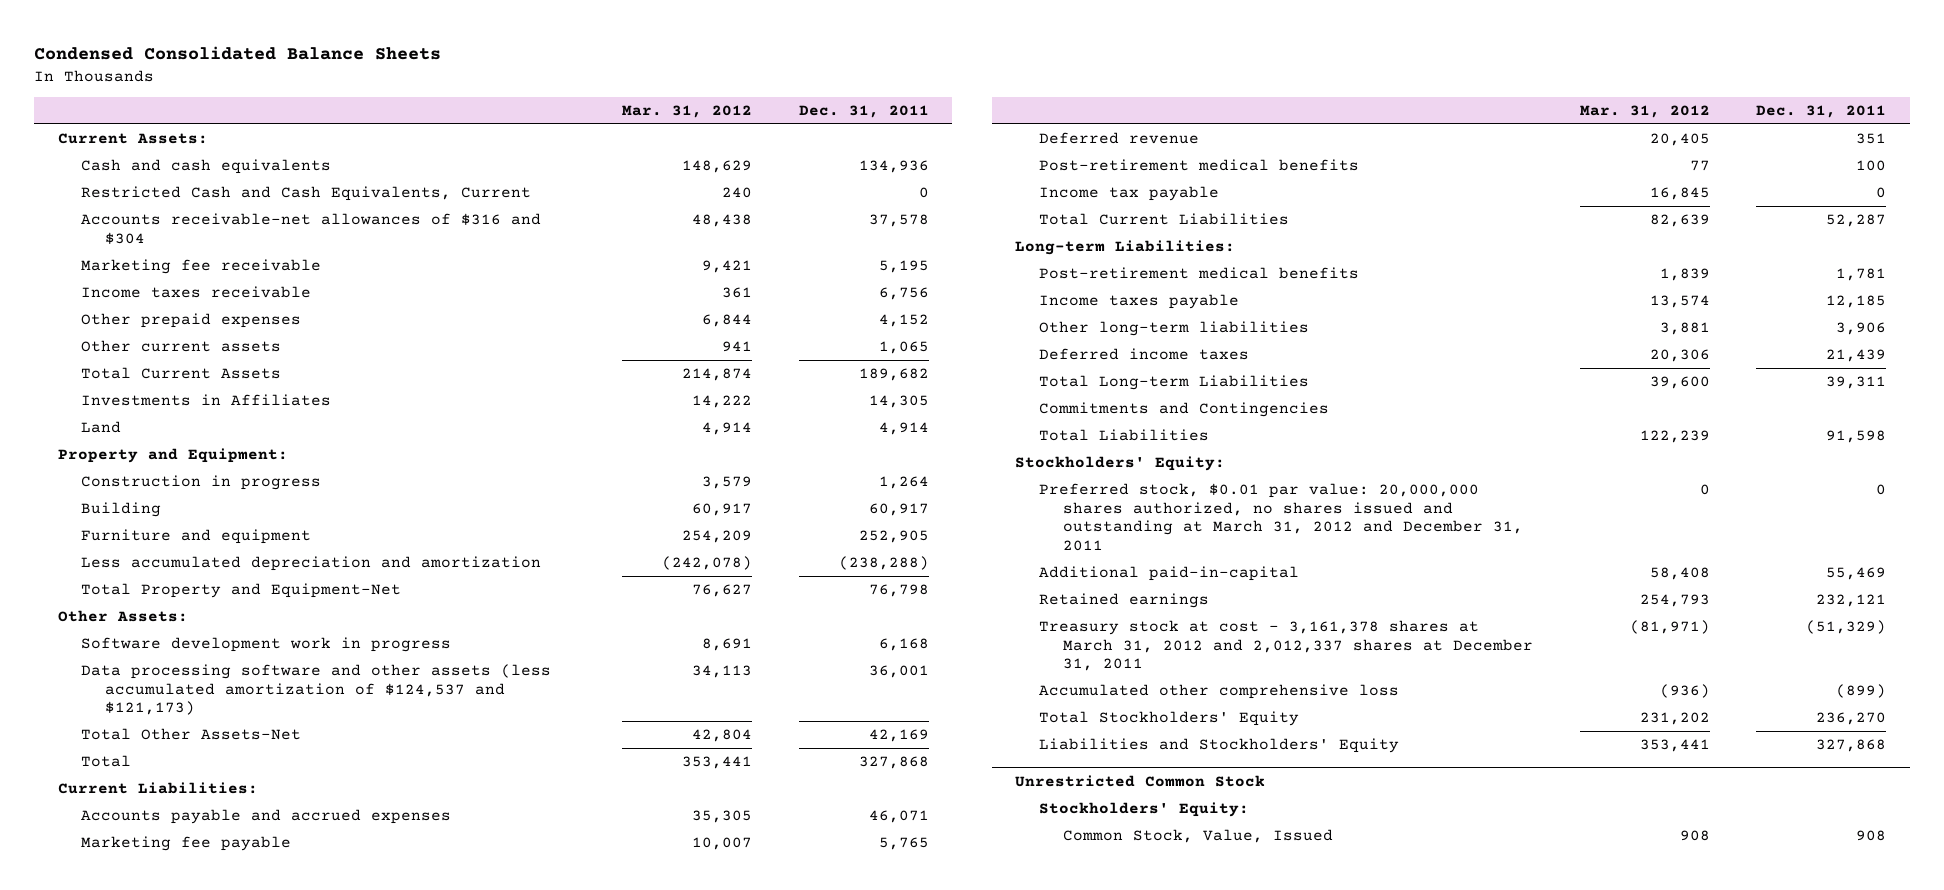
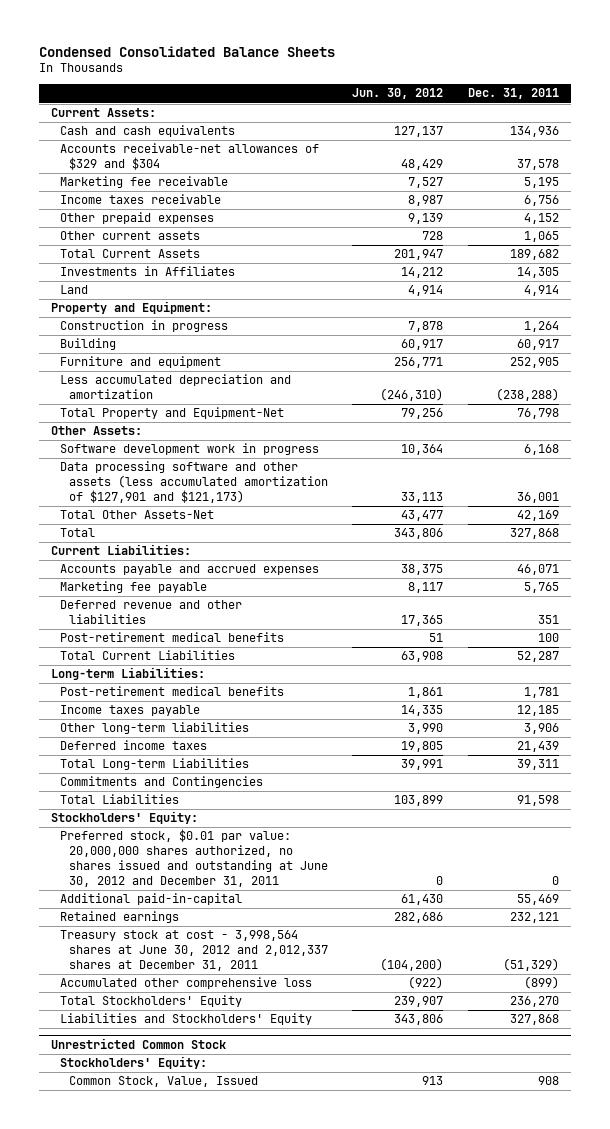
[621,104,752,118] Mar. 31, 2012 -> none
none -> [352,88,444,100] Jun. 30, 2012
[81,186,532,202] Restricted Cash and Cash Equivalents, Current -> none
[81,213,542,244] Accounts receivable-net allowances of $316 and $304 -> [60,143,320,171] Accounts receivable-net allowances of $329 and $304
[81,664,552,716] Data processing software and other assets (less accumulated amortization of $124,537 and $121,173) -> [60,461,328,503] Data processing software and other assets (less accumulated amortization of $127,901 and $121,173)
[1039,132,1200,145] Deferred revenue -> [60,600,243,625] Deferred revenue and other liabilities
[1039,186,1220,202] Income tax payable -> none
[1039,483,1523,551] Preferred stock, $0.01 par value: 20,000,000 shares authorized, no shares issued and outstanding at March 31, 2012 and December 31, 2011 -> [60,829,328,887] Preferred stock, $0.01 par value: 20,000,000 shares authorized, no shares issued and outstanding at June 30, 2012 and December 31, 2011
[1039,620,1533,672] Treasury stock at cost - 3,161,378 shares at March 31, 2012 and 2,012,337 shares at December 31, 2011 -> [60,930,328,971] Treasury stock at cost - 3,998,564 shares at June 30, 2012 and 2,012,337 shares at December 31, 2011

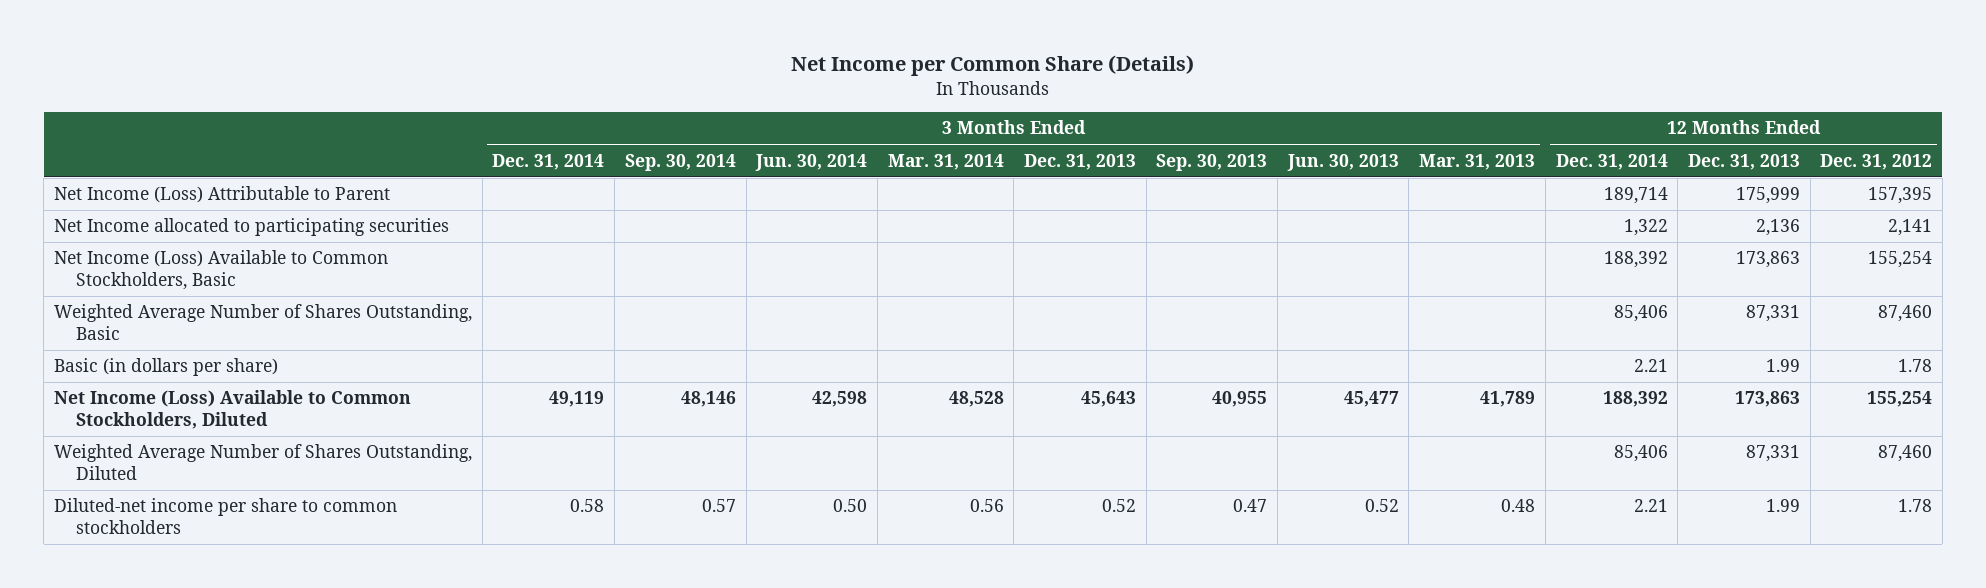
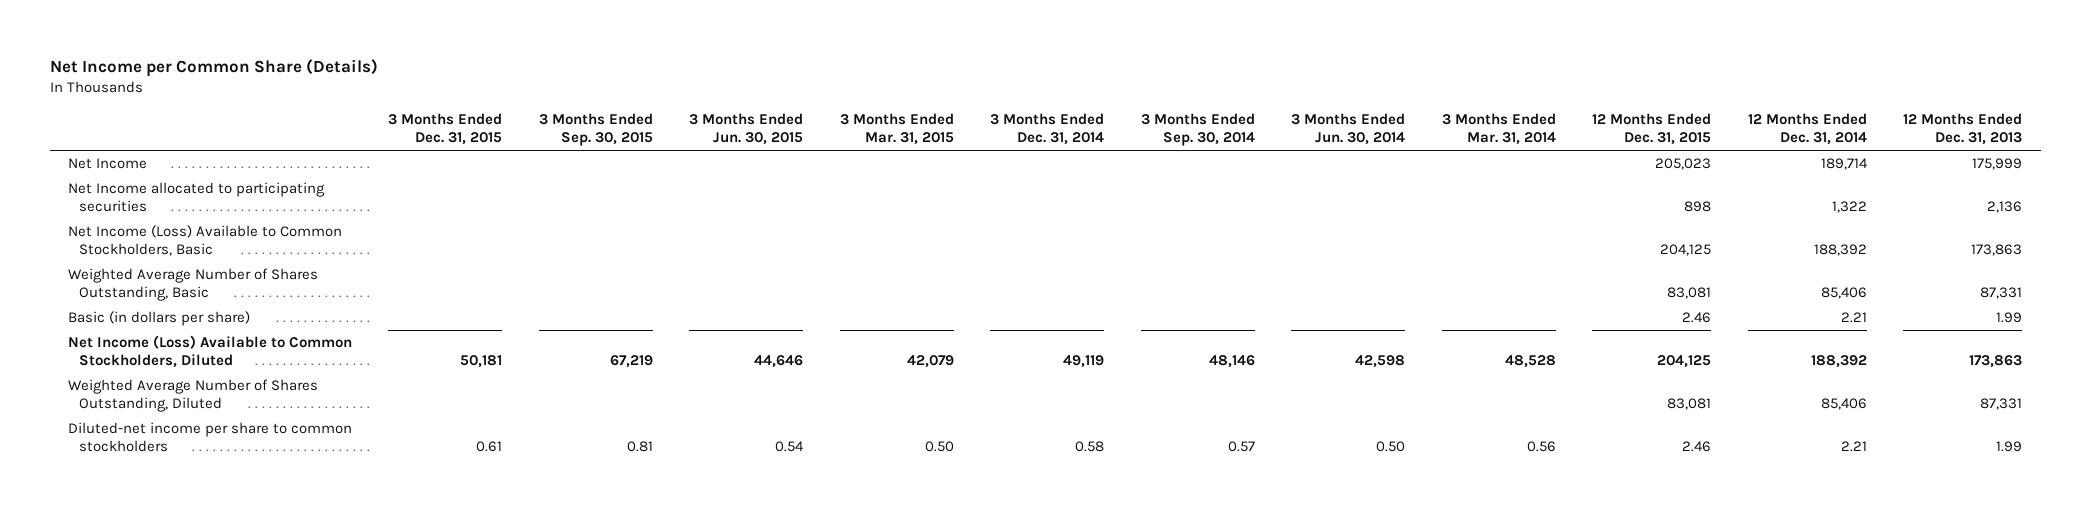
[1023,153,1136,170] Dec. 31, 2013 -> none
[1156,153,1268,171] Sep. 30, 2013 -> none
[1286,153,1399,171] Jun. 30, 2013 -> none
[1419,153,1536,170] Mar. 31, 2013 -> none
[1820,153,1933,170] Dec. 31, 2012 -> none
none -> [388,113,503,146] 3 Months Ended Dec. 31, 2015
none -> [538,113,653,147] 3 Months Ended Sep. 30, 2015
none -> [689,113,804,146] 3 Months Ended Jun. 30, 2015
none -> [839,113,954,146] 3 Months Ended Mar. 31, 2015
none -> [1592,113,1712,146] 12 Months Ended Dec. 31, 2015
[54,186,391,204] Net Income (Loss) Attributable to Parent -> [67,157,147,169] Net Income

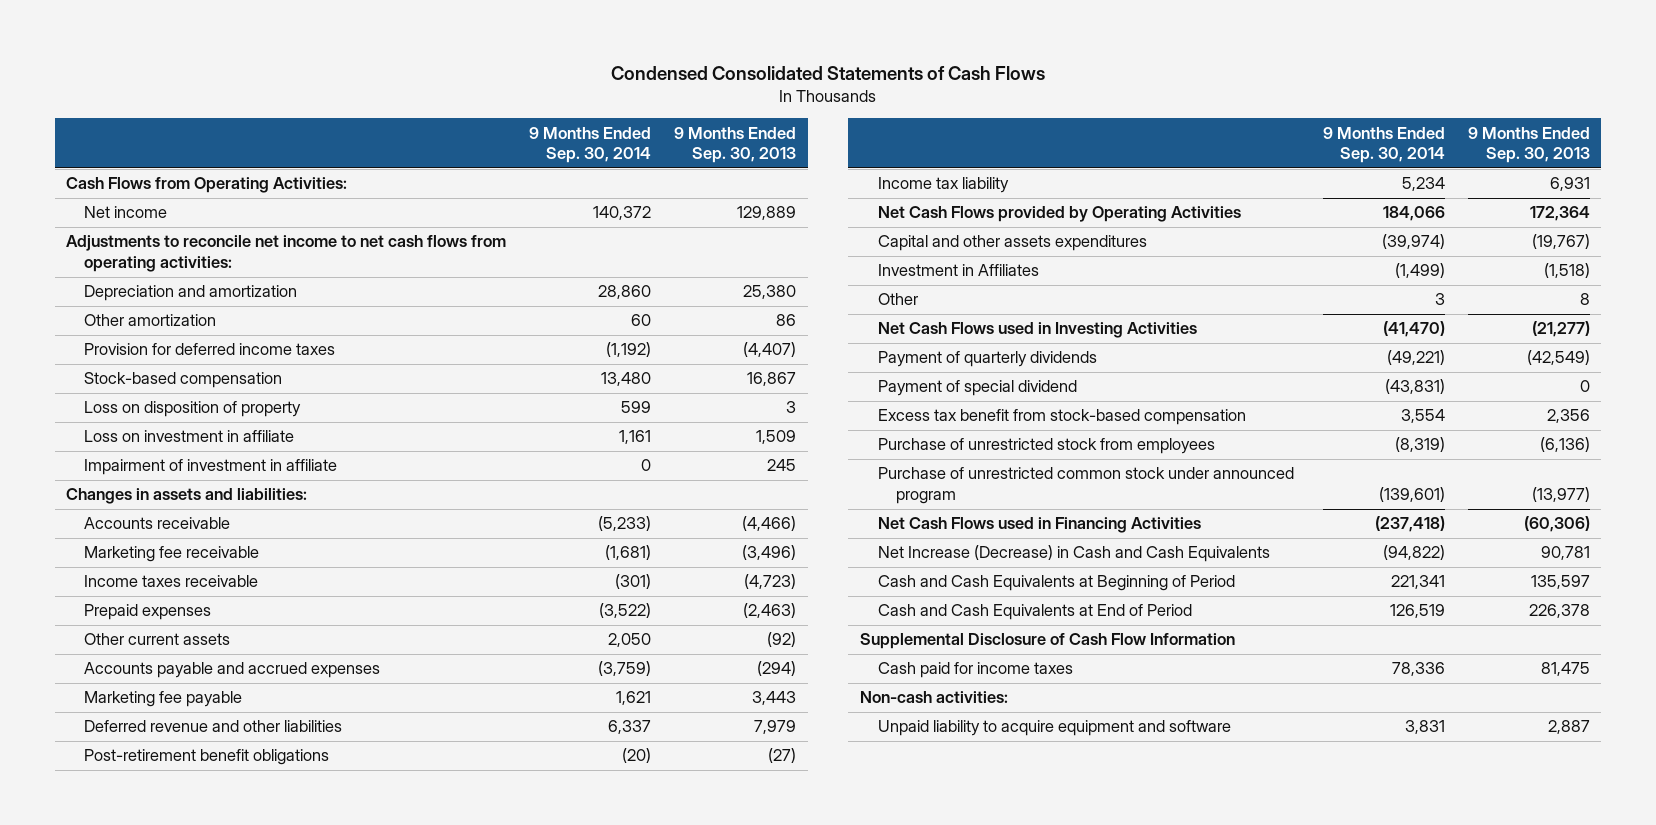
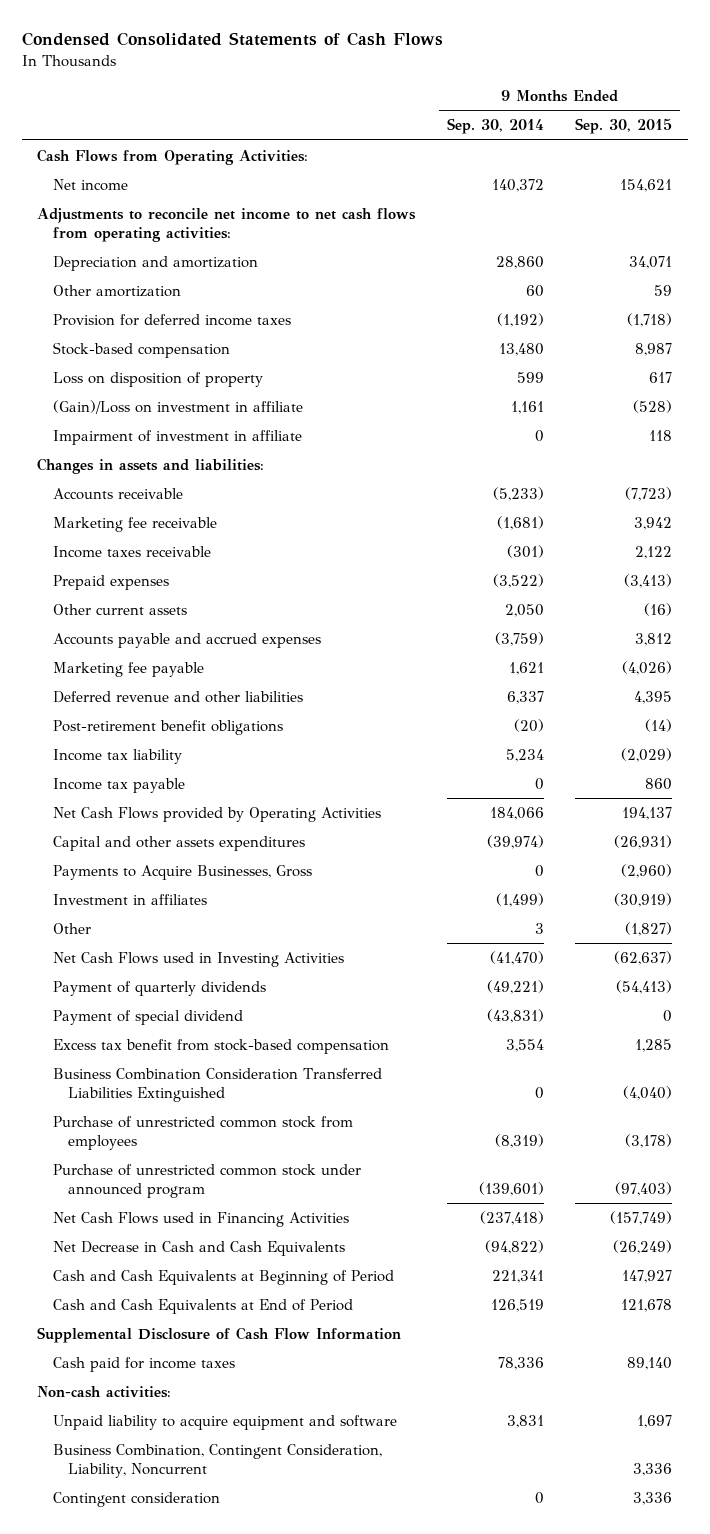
[674,126,797,164] 9 Months Ended Sep. 30, 2013 -> none
none -> [575,118,673,135] Sep. 30, 2015
[84,430,295,443] Loss on investment in affiliate -> [52,399,303,414] (Gain)/Loss on investment in affiliate
none -> [52,777,185,793] Income tax payable
none -> [52,864,312,880] Payments to Acquire Businesses, Gross
[877,264,1039,277] Investment in Affiliates -> [52,893,207,905] Investment in affiliates
none -> [52,1067,382,1102] Business Combination Consideration Transferred Liabilities Extinguished
[877,438,1215,455] Purchase of unrestricted stock from employees -> [52,1115,353,1150] Purchase of unrestricted common stock from employees
[877,545,1270,563] Net Increase (Decrease) in Cash and Cash Equivalents -> [52,1240,345,1256] Net Decrease in Cash and Cash Equivalents
none -> [52,1443,382,1478] Business Combination, Contingent Consideration, Liability, Noncurrent
none -> [52,1491,220,1507] Contingent consideration

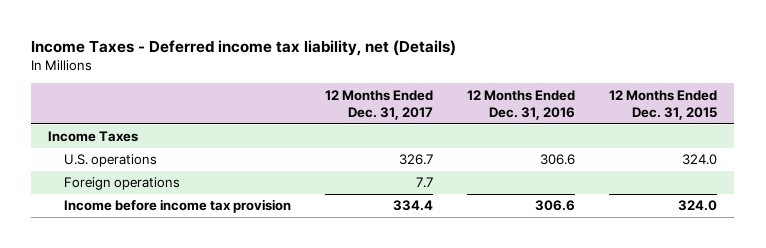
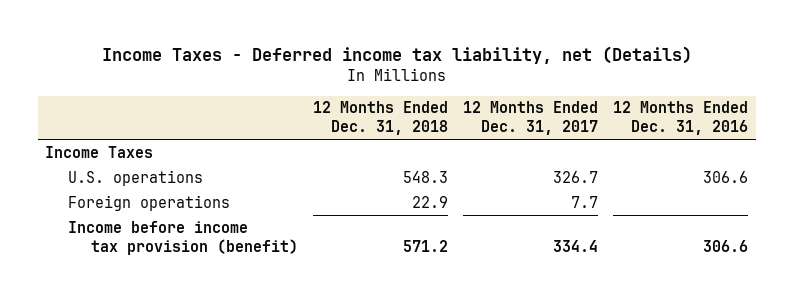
[609,89,718,120] 12 Months Ended Dec. 31, 2015 -> none
none -> [312,101,448,136] 12 Months Ended Dec. 31, 2018
[63,199,291,214] Income before income tax provision -> [67,220,298,255] Income before income tax provision (benefit)

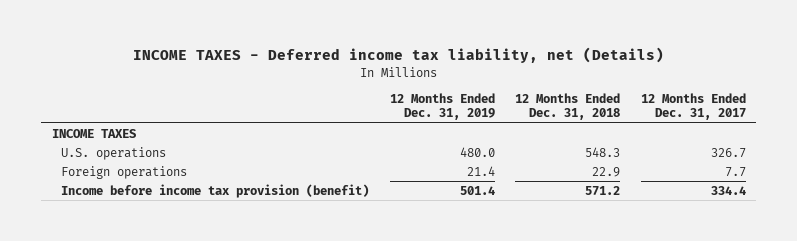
[101,45,692,64] Income Taxes - Deferred income tax liability, net (Details) -> [132,47,664,64] INCOME TAXES - Deferred income tax liability, net (Details)
[612,101,748,136] 12 Months Ended Dec. 31, 2016 -> none
none -> [389,92,495,121] 12 Months Ended Dec. 31, 2019
[45,145,154,158] Income Taxes -> [51,128,136,138] INCOME TAXES

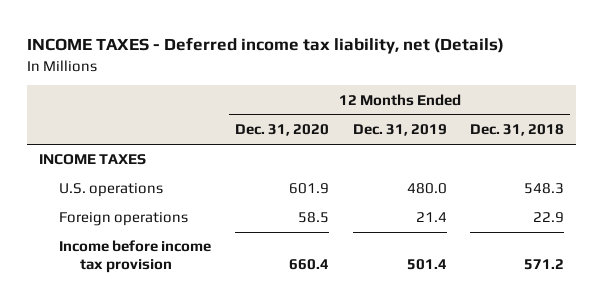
[640,92,746,121] 12 Months Ended Dec. 31, 2017 -> none
none -> [235,124,330,137] Dec. 31, 2020
[61,183,370,198] Income before income tax provision (benefit) -> [59,240,212,274] Income before income tax provision

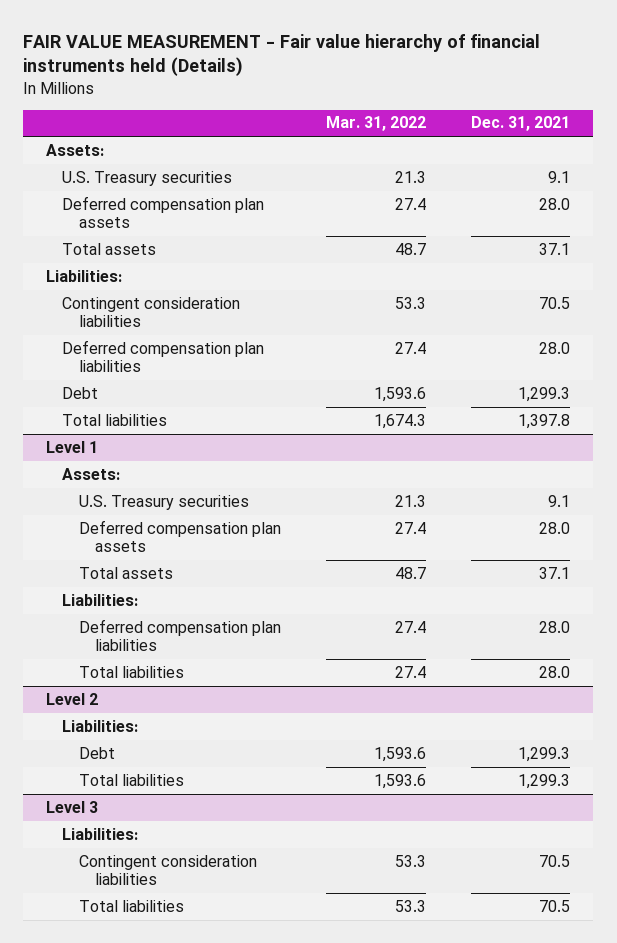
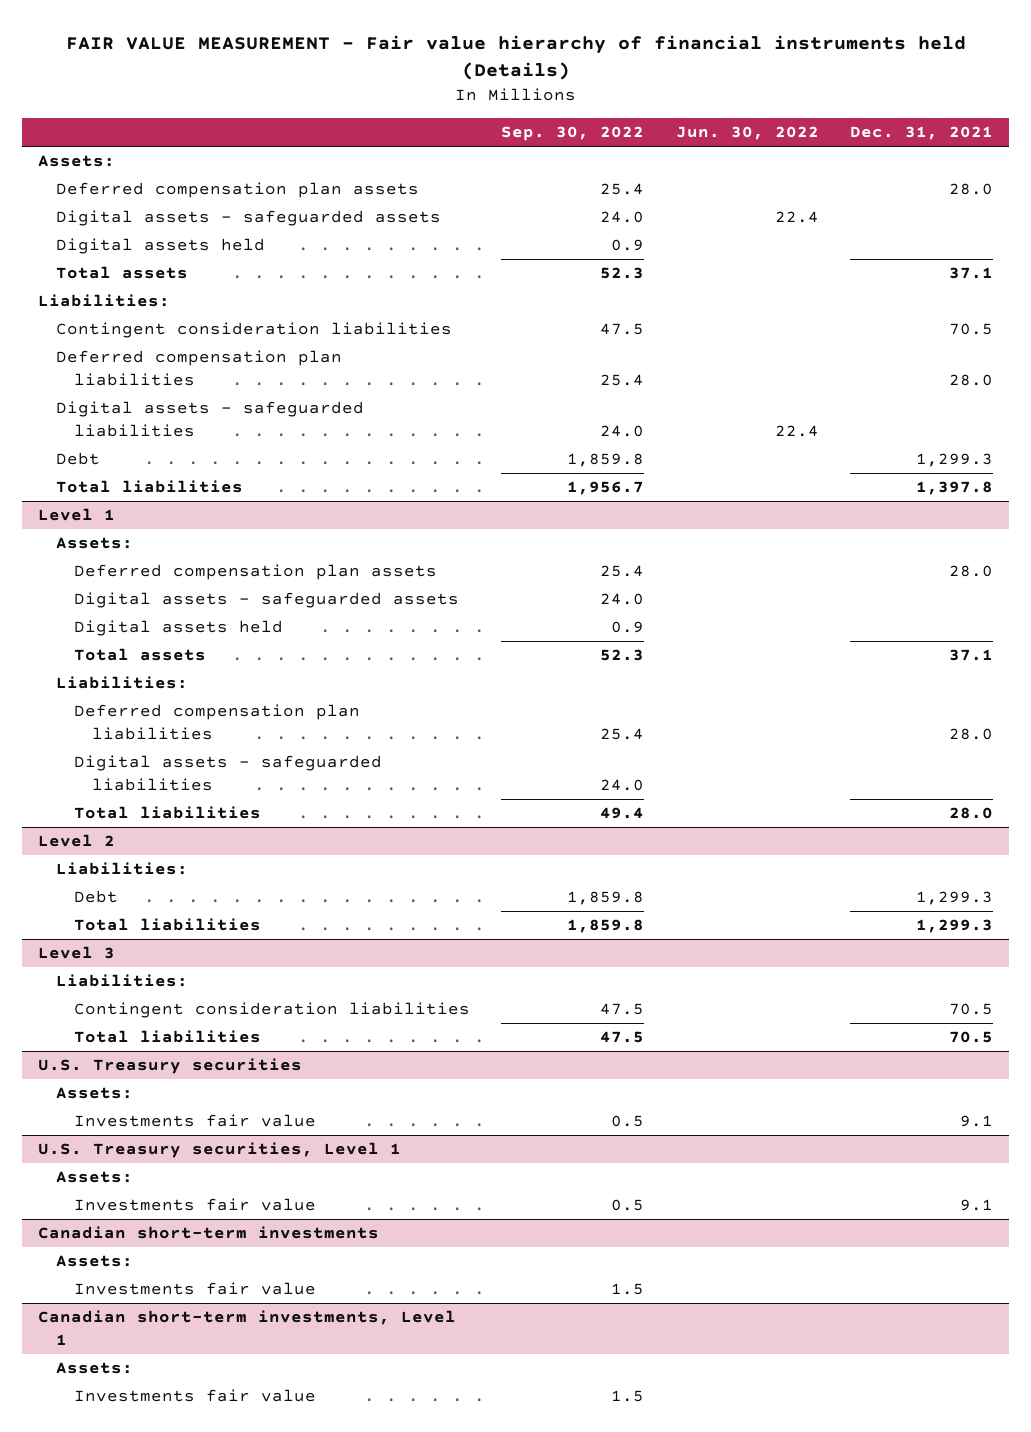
[326,116,427,132] Mar. 31, 2022 -> none
none -> [501,126,645,142] Sep. 30, 2022
none -> [675,126,819,141] Jun. 30, 2022
[62,170,233,186] U.S. Treasury securities -> none
none -> [55,210,441,227] Digital assets - safeguarded assets
none -> [55,238,265,255] Digital assets held
none -> [55,401,364,438] Digital assets - safeguarded liabilities
[78,494,249,510] U.S. Treasury securities -> none
none -> [73,592,459,609] Digital assets - safeguarded assets
none -> [73,620,283,637] Digital assets held
none -> [73,755,382,792] Digital assets - safeguarded liabilities
none -> [37,1058,302,1075] U.S. Treasury securities
none -> [55,1087,133,1100] Assets:
none -> [73,1114,316,1128] Investments fair value
none -> [37,1142,401,1159] U.S. Treasury securities, Level 1
none -> [55,1171,133,1184] Assets:
none -> [73,1198,316,1212] Investments fair value
none -> [37,1226,379,1240] Canadian short-term investments
none -> [55,1255,133,1268] Assets:
none -> [73,1282,316,1296] Investments fair value
none -> [37,1310,456,1346] Canadian short-term investments, Level 1
none -> [55,1362,133,1375] Assets:
none -> [73,1389,316,1403] Investments fair value

